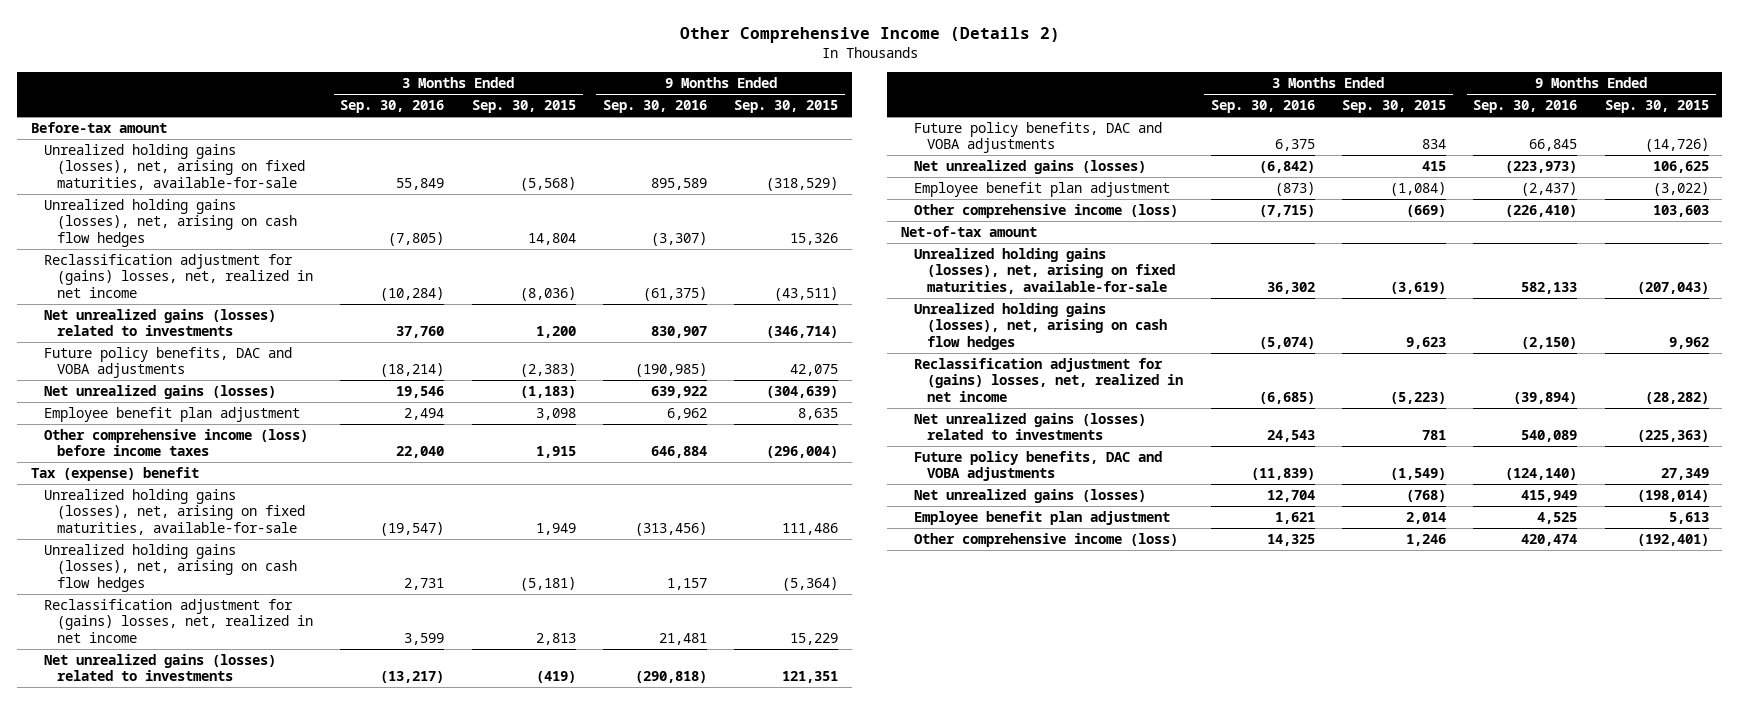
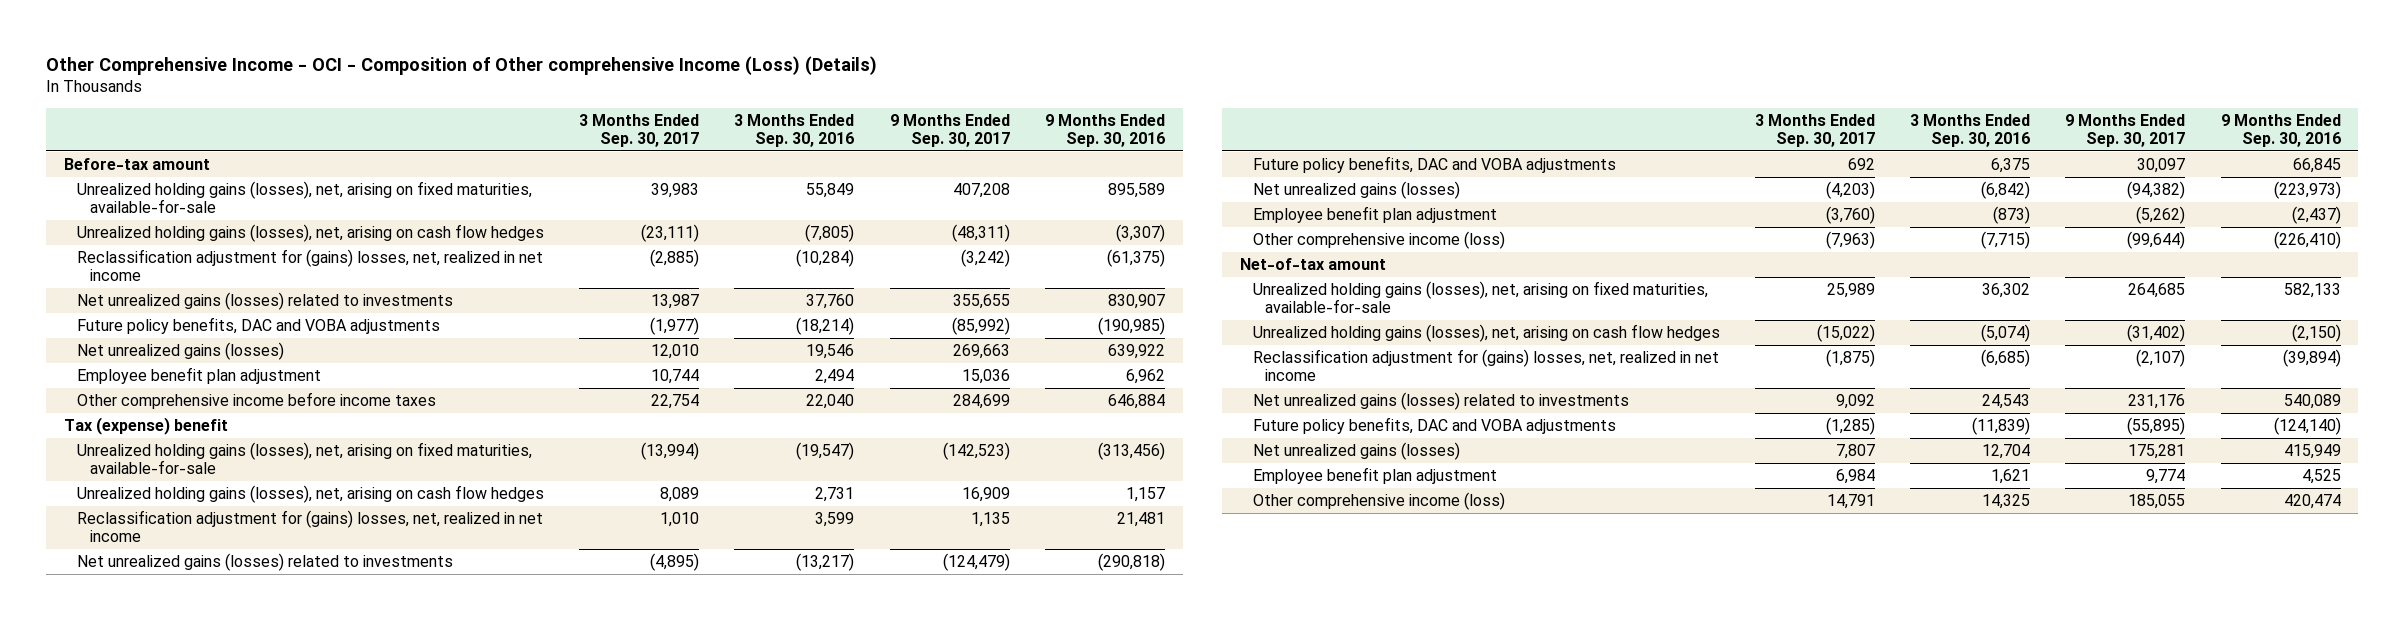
[679,26,1060,43] Other Comprehensive Income (Details 2) -> [46,55,878,75] Other Comprehensive Income - OCI - Composition of Other comprehensive Income (Loss) (Details)
[471,100,576,114] Sep. 30, 2015 -> none
[734,100,839,114] Sep. 30, 2015 -> none
none -> [578,113,699,148] 3 Months Ended Sep. 30, 2017
none -> [889,113,1010,148] 9 Months Ended Sep. 30, 2017
[43,429,308,457] Other comprehensive income (loss) before income taxes -> [76,392,436,410] Other comprehensive income before income taxes

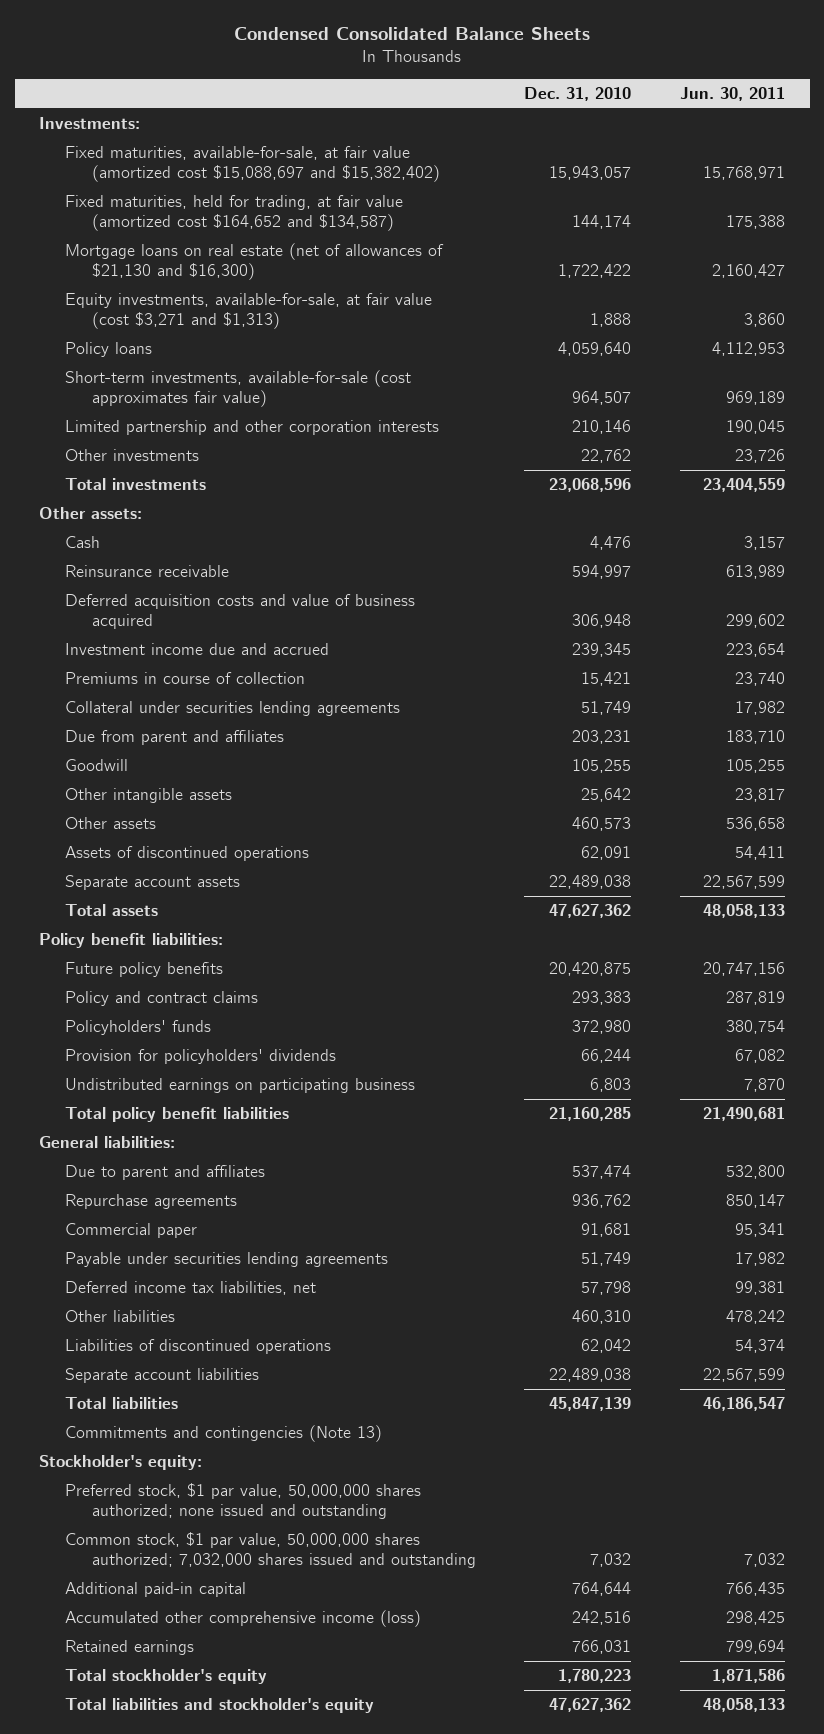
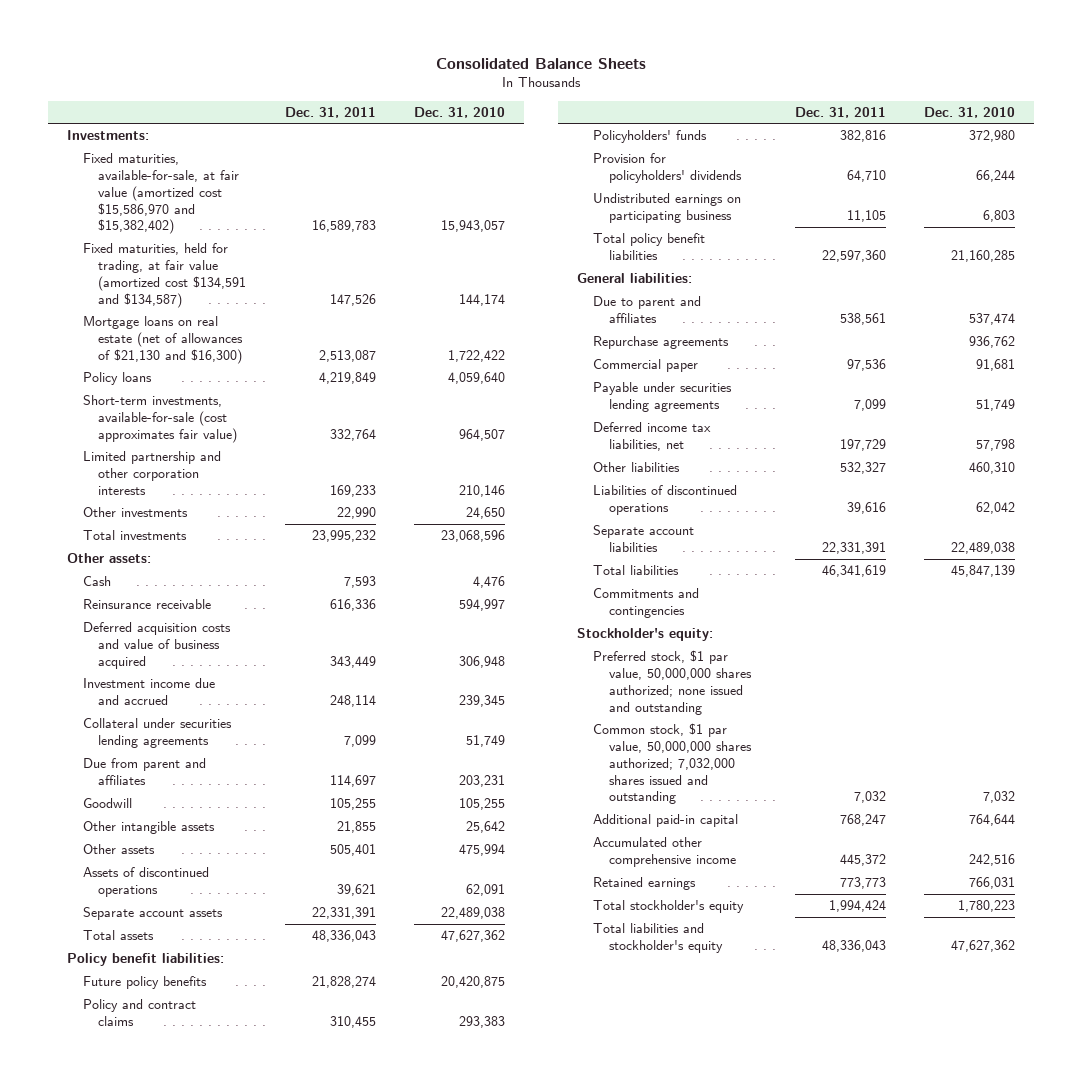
[234,27,591,41] Condensed Consolidated Balance Sheets -> [435,57,646,69] Consolidated Balance Sheets
[680,86,786,101] Jun. 30, 2011 -> none
none -> [284,106,376,118] Dec. 31, 2011
[65,146,440,182] Fixed maturities, available-for-sale, at fair value (amortized cost $15,088,697 and $15,382,402) -> [82,153,240,235] Fixed maturities, available-for-sale, at fair value (amortized cost $15,586,970 and $15,382,402)
[65,195,404,231] Fixed maturities, held for trading, at fair value (amortized cost $164,652 and $134,587) -> [82,243,247,308] Fixed maturities, held for trading, at fair value (amortized cost $134,591 and $134,587)
[65,293,433,329] Equity investments, available-for-sale, at fair value (cost $3,271 and $1,313) -> none
[581,449,632,464] 22,762 -> [465,507,505,520] 24,650
[65,672,306,685] Premiums in course of collection -> none
[572,817,632,832] 460,573 -> [458,844,505,857] 475,994
[65,1425,383,1443] Commitments and contingencies (Note 13) -> [592,588,699,618] Commitments and contingencies
[65,1610,422,1628] Accumulated other comprehensive income (loss) -> [592,837,736,867] Accumulated other comprehensive income

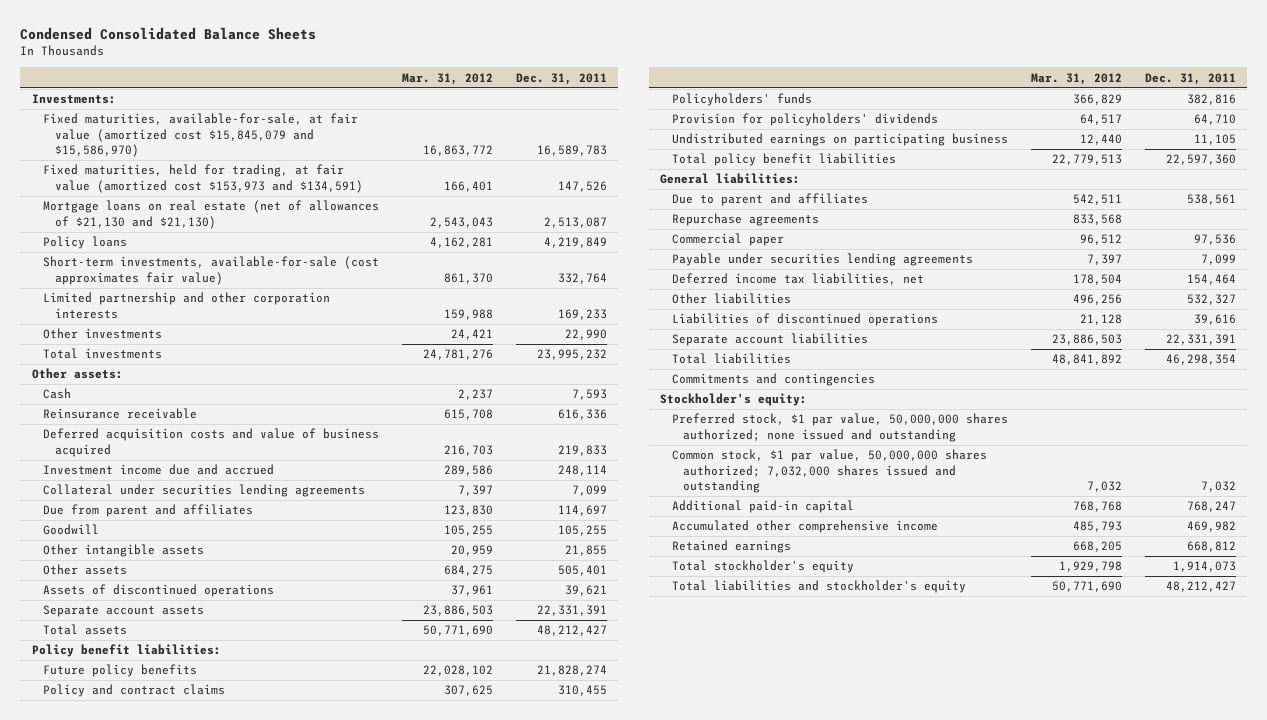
[435,57,646,69] Consolidated Balance Sheets -> [20,26,317,40] Condensed Consolidated Balance Sheets
[413,106,505,118] Dec. 31, 2010 -> none
none -> [402,72,494,85] Mar. 31, 2012
[82,153,240,235] Fixed maturities, available-for-sale, at fair value (amortized cost $15,586,970 and $15,382,402) -> [43,113,359,157] Fixed maturities, available-for-sale, at fair value (amortized cost $15,845,079 and $15,586,970)
[82,243,247,308] Fixed maturities, held for trading, at fair value (amortized cost $134,591 and $134,587) -> [43,164,363,193] Fixed maturities, held for trading, at fair value (amortized cost $153,973 and $134,591)
[82,316,244,364] Mortgage loans on real estate (net of allowances of $21,130 and $16,300) -> [43,200,380,229] Mortgage loans on real estate (net of allowances of $21,130 and $21,130)
[329,655,376,668] 343,449 -> [557,444,607,456] 219,833
[311,930,376,943] 48,336,043 -> [536,625,607,637] 48,212,427
[839,438,886,451] 197,729 -> [1186,274,1236,286] 154,464
[821,565,886,578] 46,341,619 -> [1165,354,1236,366] 46,298,354
[839,853,886,866] 445,372 -> [1186,521,1236,533] 469,982
[839,877,886,890] 773,773 -> [1186,541,1236,553] 668,812
[828,900,886,913] 1,994,424 -> [1172,561,1236,573] 1,914,073
[821,939,886,952] 48,336,043 -> [1165,581,1236,593] 48,212,427

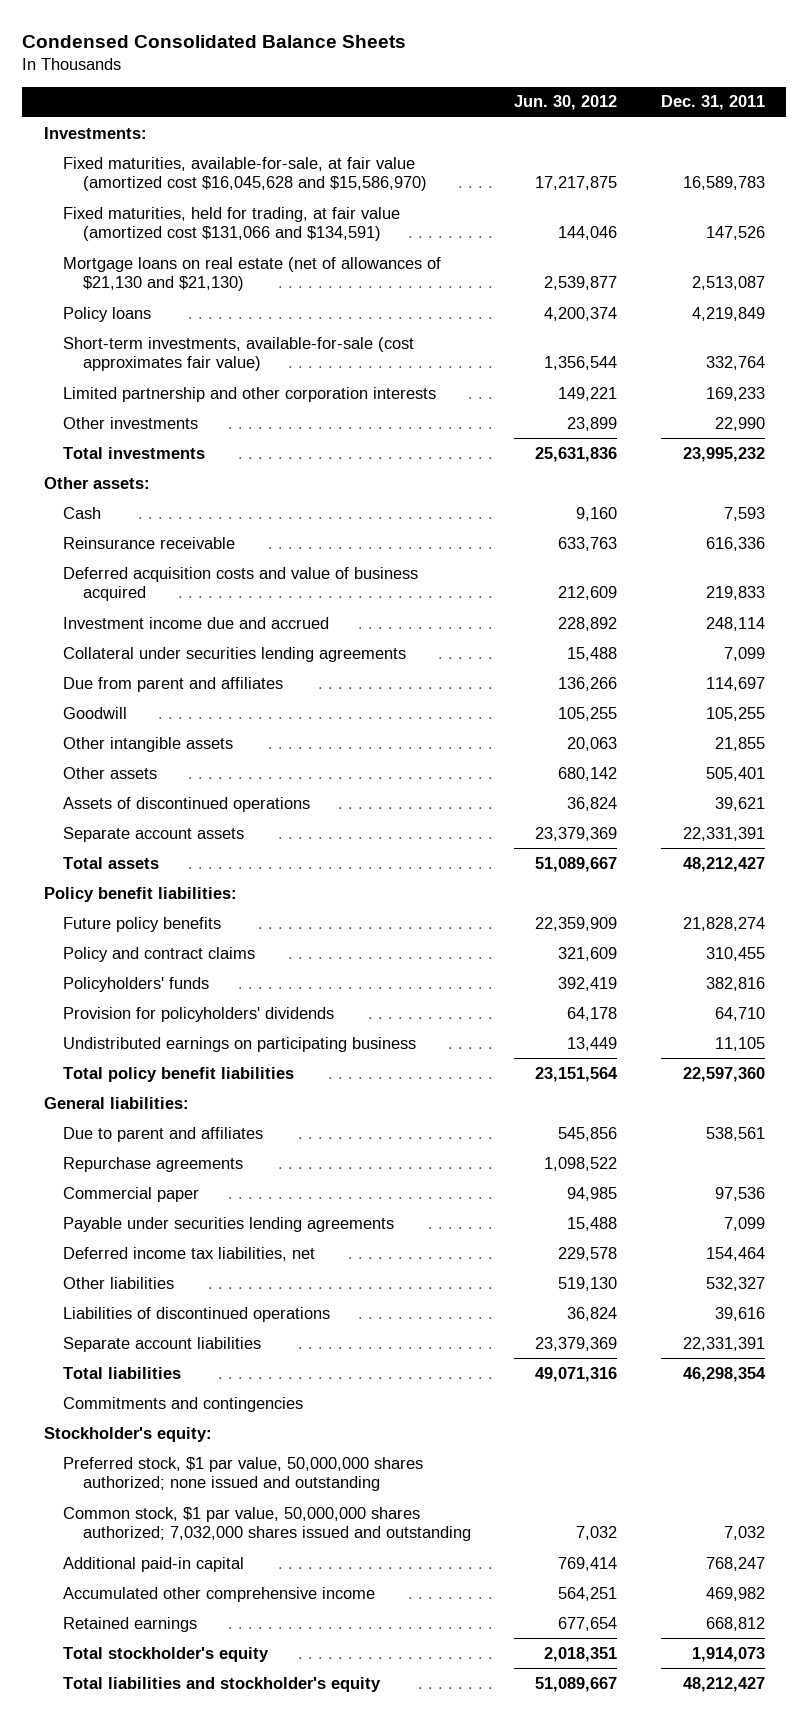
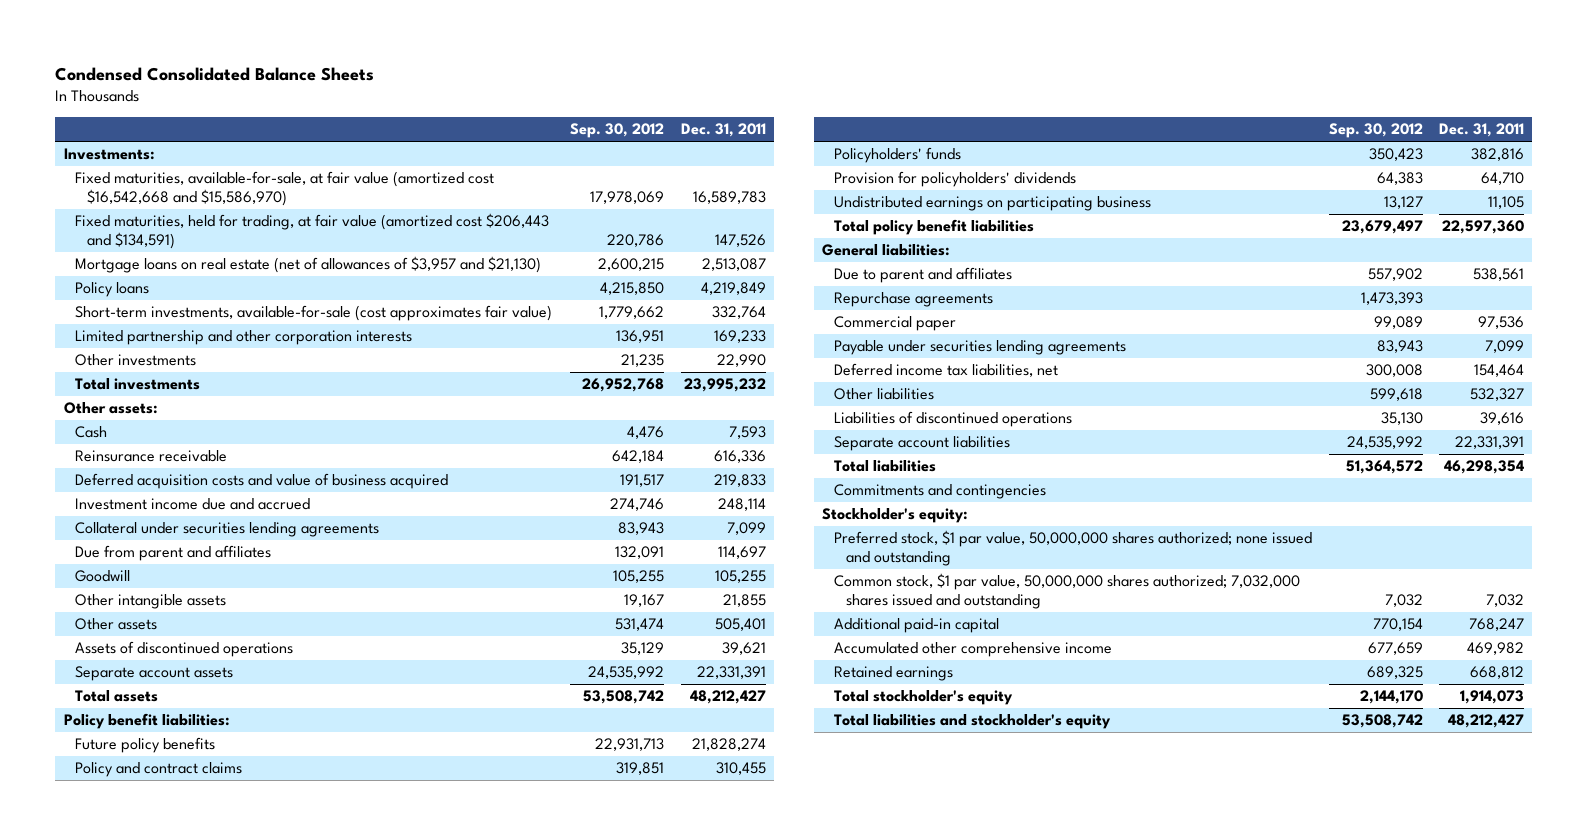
[514,95,618,111] Jun. 30, 2012 -> none
none -> [570,123,665,139] Sep. 30, 2012
[63,156,427,192] Fixed maturities, available-for-sale, at fair value (amortized cost $16,045,628 and $15,586,970) -> [75,171,495,206] Fixed maturities, available-for-sale, at fair value (amortized cost $16,542,668 and $15,586,970)
[63,206,401,242] Fixed maturities, held for trading, at fair value (amortized cost $131,066 and $134,591) -> [75,213,550,249] Fixed maturities, held for trading, at fair value (amortized cost $206,443 and $134,591)
[63,256,442,292] Mortgage loans on real estate (net of allowances of $21,130 and $21,130) -> [75,256,542,274] Mortgage loans on real estate (net of allowances of $3,957 and $21,130)

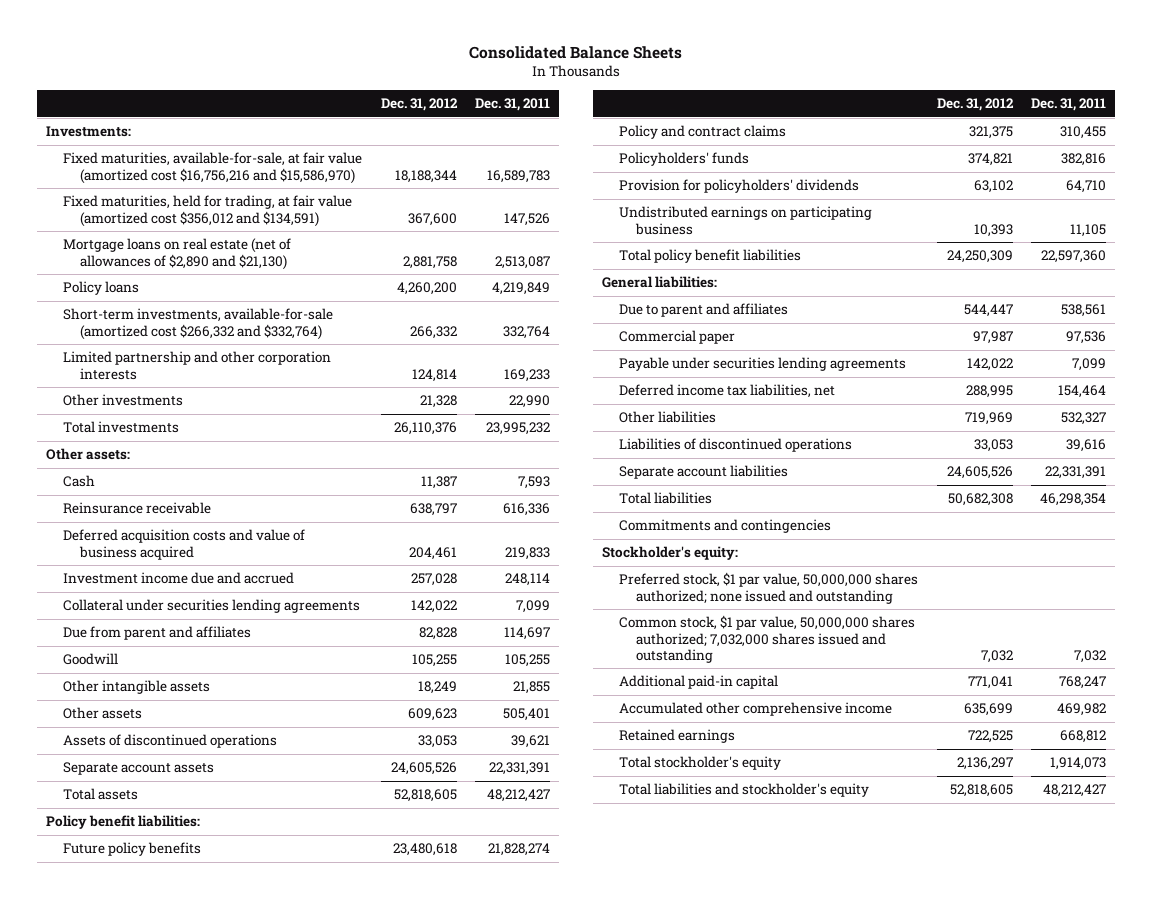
[55,66,375,81] Condensed Consolidated Balance Sheets -> [469,46,683,60] Consolidated Balance Sheets
[570,123,665,139] Sep. 30, 2012 -> none
none -> [380,98,458,112] Dec. 31, 2012
[75,171,495,206] Fixed maturities, available-for-sale, at fair value (amortized cost $16,542,668 and $15,586,970) -> [63,152,363,184] Fixed maturities, available-for-sale, at fair value (amortized cost $16,756,216 and $15,586,970)
[75,213,550,249] Fixed maturities, held for trading, at fair value (amortized cost $206,443 and $134,591) -> [63,195,353,227] Fixed maturities, held for trading, at fair value (amortized cost $356,012 and $134,591)
[75,256,542,274] Mortgage loans on real estate (net of allowances of $3,957 and $21,130) -> [63,238,292,270] Mortgage loans on real estate (net of allowances of $2,890 and $21,130)
[75,305,553,322] Short-term investments, available-for-sale (cost approximates fair value) -> [63,308,334,340] Short-term investments, available-for-sale (amortized cost $266,332 and $332,764)
[833,292,993,308] Repurchase agreements -> none

